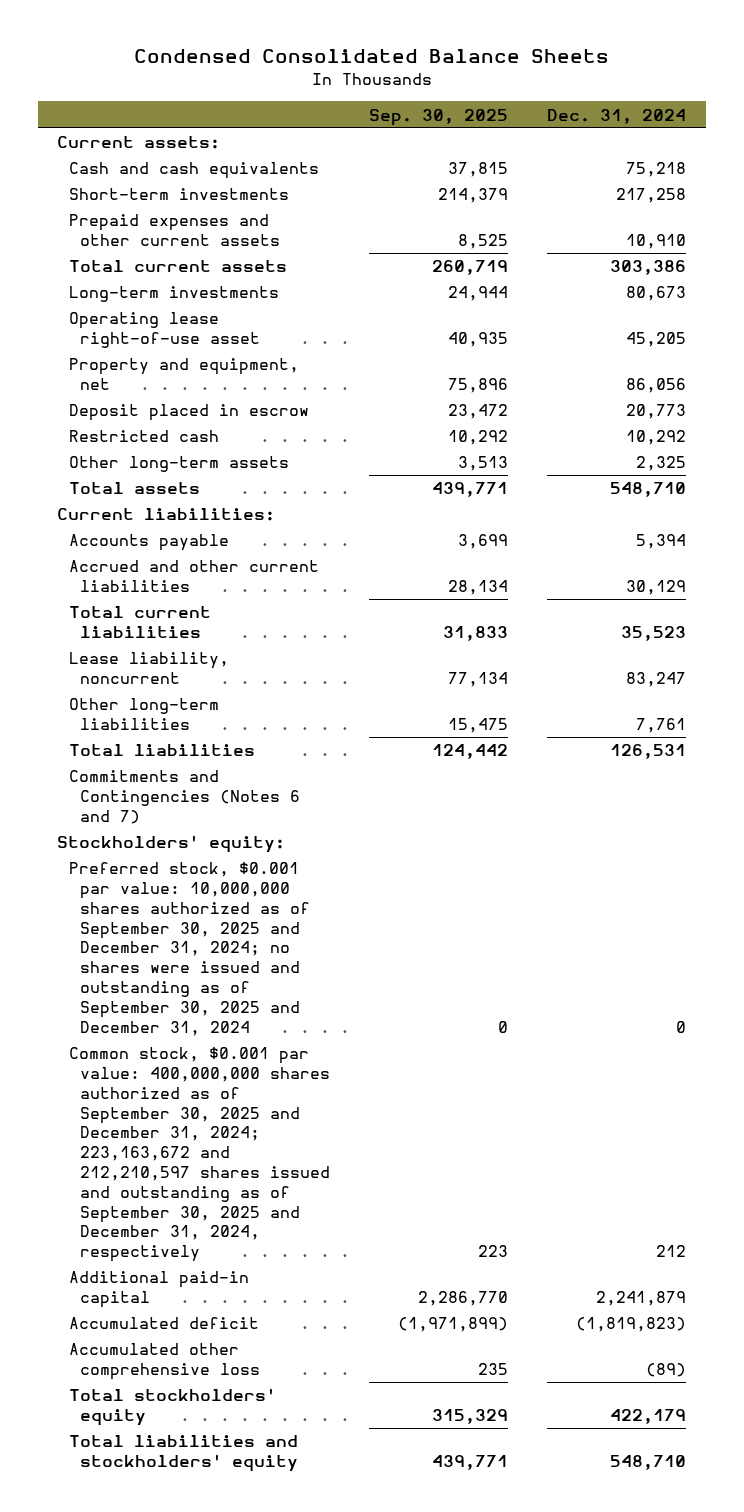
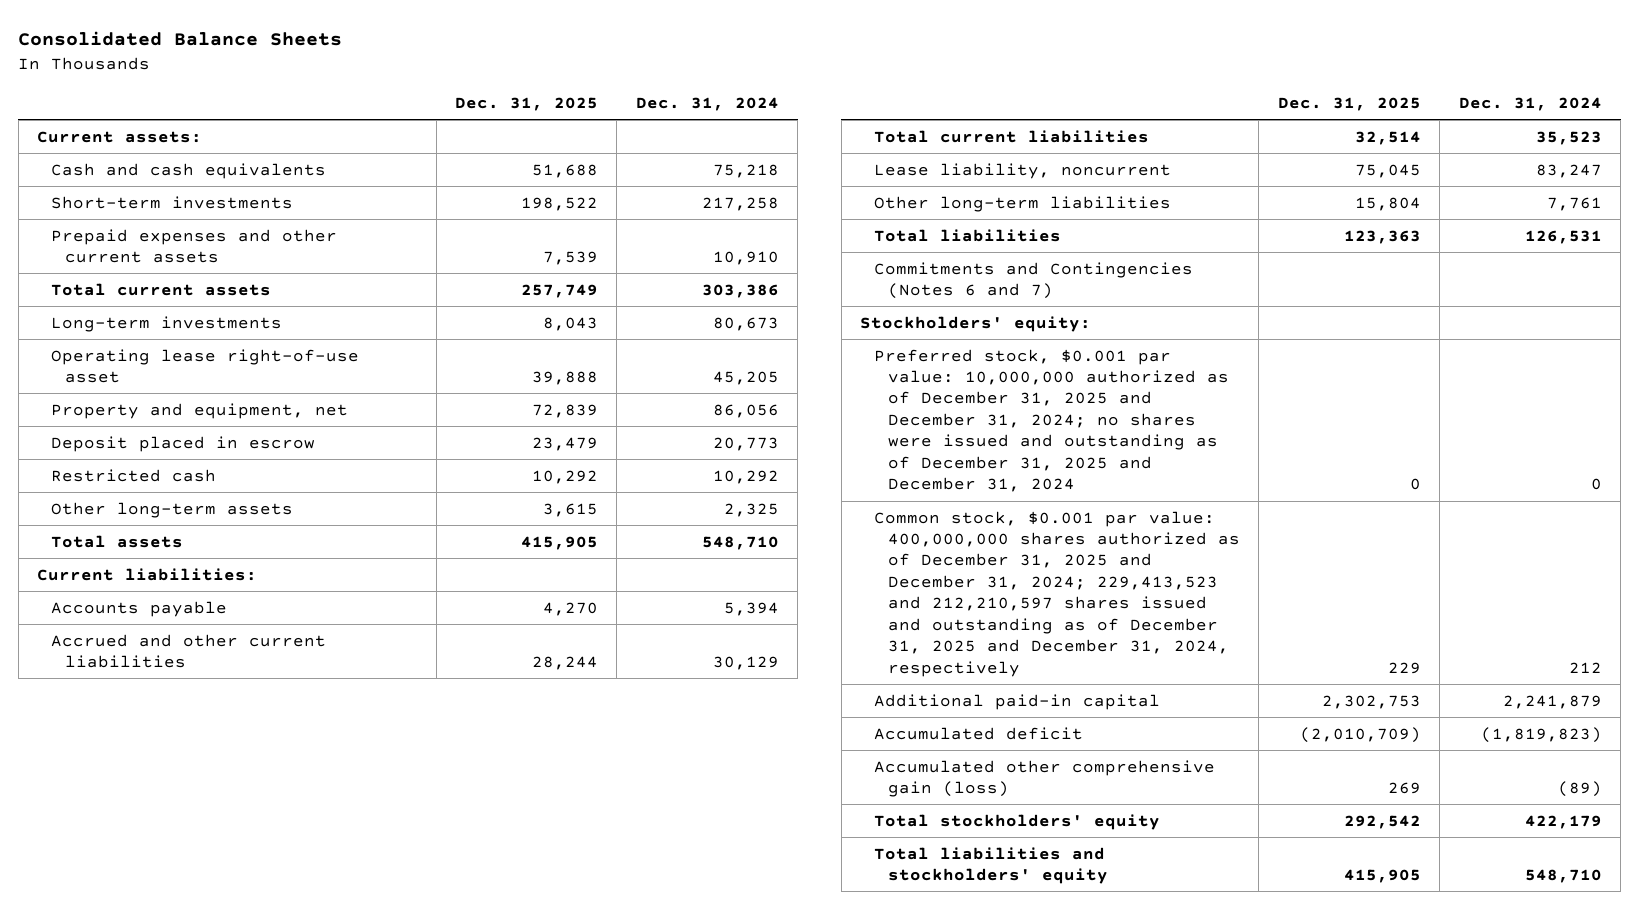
[133,49,609,64] Condensed Consolidated Balance Sheets -> [18,31,343,47] Consolidated Balance Sheets
[369,108,509,126] Sep. 30, 2025 -> none
none -> [455,96,599,111] Dec. 31, 2025
[68,862,311,1036] Preferred stock, $0.001 par value: 10,000,000 shares authorized as of September 30, 2025 and December 31, 2024; no shares were issued and outstanding as of September 30, 2025 and December 31, 2024 -> [874,348,1229,493] Preferred stock, $0.001 par value: 10,000,000 authorized as of December 31, 2025 and December 31, 2024; no shares were issued and outstanding as of December 31, 2025 and December 31, 2024
[68,1047,331,1263] Common stock, $0.001 par value: 400,000,000 shares authorized as of September 30, 2025 and December 31, 2024; 223,163,672 and 212,210,597 shares issued and outstanding as of September 30, 2025 and December 31, 2024, respectively -> [874,510,1240,677] Common stock, $0.001 par value: 400,000,000 shares authorized as of December 31, 2025 and December 31, 2024; 229,413,523 and 212,210,597 shares issued and outstanding as of December 31, 2025 and December 31, 2024, respectively
[68,1343,261,1381] Accumulated other comprehensive loss -> [874,759,1216,798] Accumulated other comprehensive gain (loss)

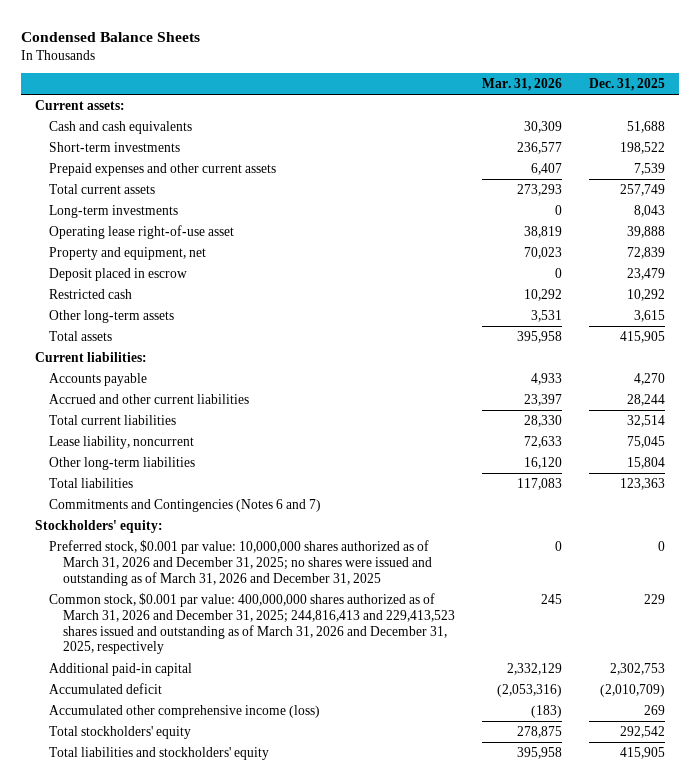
[18,31,343,47] Consolidated Balance Sheets -> [21,31,201,42] Condensed Balance Sheets
[635,96,779,111] Dec. 31, 2024 -> none
none -> [482,77,563,91] Mar. 31, 2026
[874,348,1229,493] Preferred stock, $0.001 par value: 10,000,000 authorized as of December 31, 2025 and December 31, 2024; no shares were issued and outstanding as of December 31, 2025 and December 31, 2024 -> [48,539,433,586] Preferred stock, $0.001 par value: 10,000,000 shares authorized as of March 31, 2026 and December 31, 2025; no shares were issued and outstanding as of March 31, 2026 and December 31, 2025
[874,510,1240,677] Common stock, $0.001 par value: 400,000,000 shares authorized as of December 31, 2025 and December 31, 2024; 229,413,523 and 212,210,597 shares issued and outstanding as of December 31, 2025 and December 31, 2024, respectively -> [48,592,456,655] Common stock, $0.001 par value: 400,000,000 shares authorized as of March 31, 2026 and December 31, 2025; 244,816,413 and 229,413,523 shares issued and outstanding as of March 31, 2026 and December 31, 2025, respectively
[874,759,1216,798] Accumulated other comprehensive gain (loss) -> [48,704,320,718] Accumulated other comprehensive income (loss)

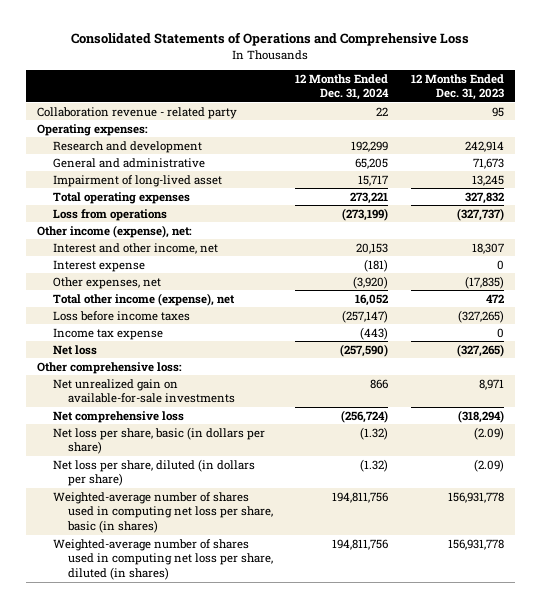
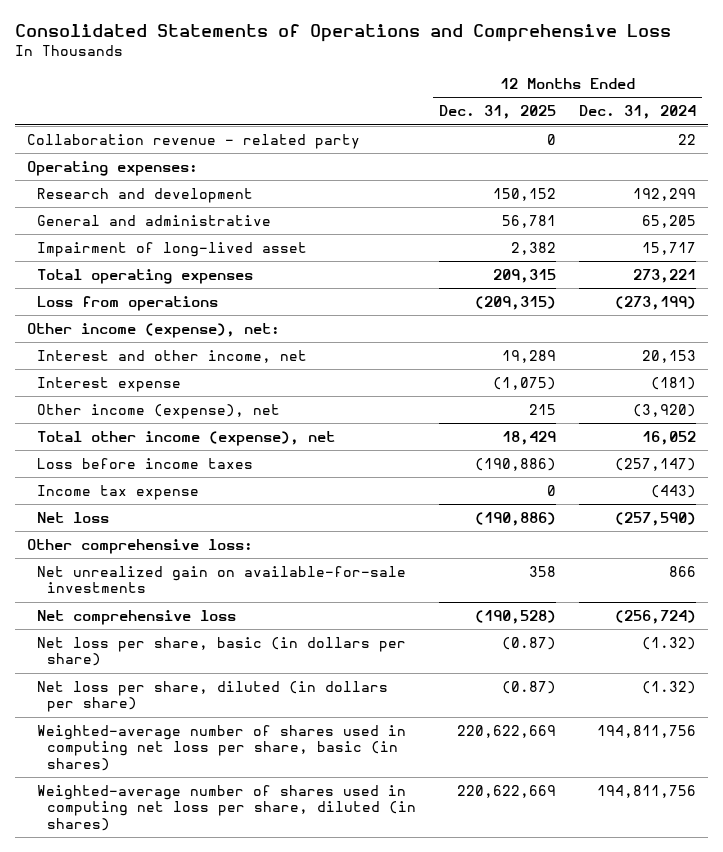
[410,73,504,101] 12 Months Ended Dec. 31, 2023 -> none
none -> [438,105,556,120] Dec. 31, 2025
[52,276,161,289] Other expenses, net -> [36,403,280,419] Other income (expense), net

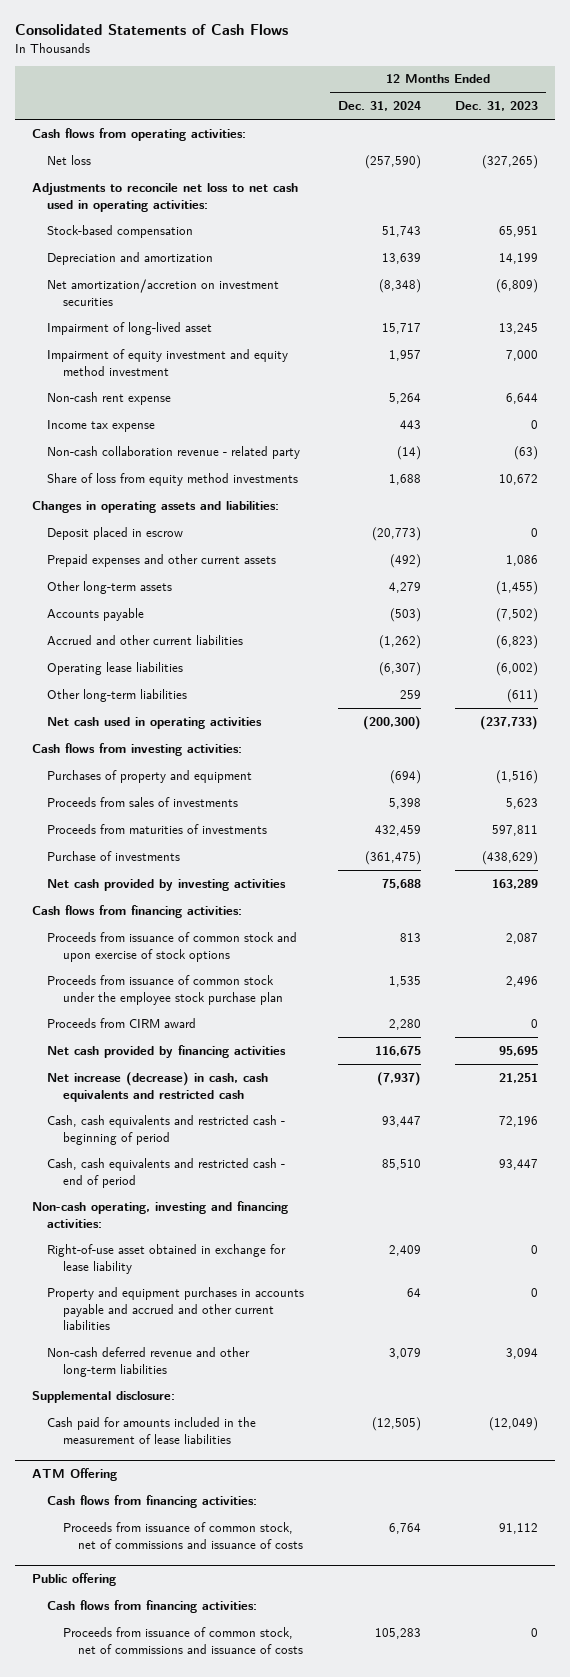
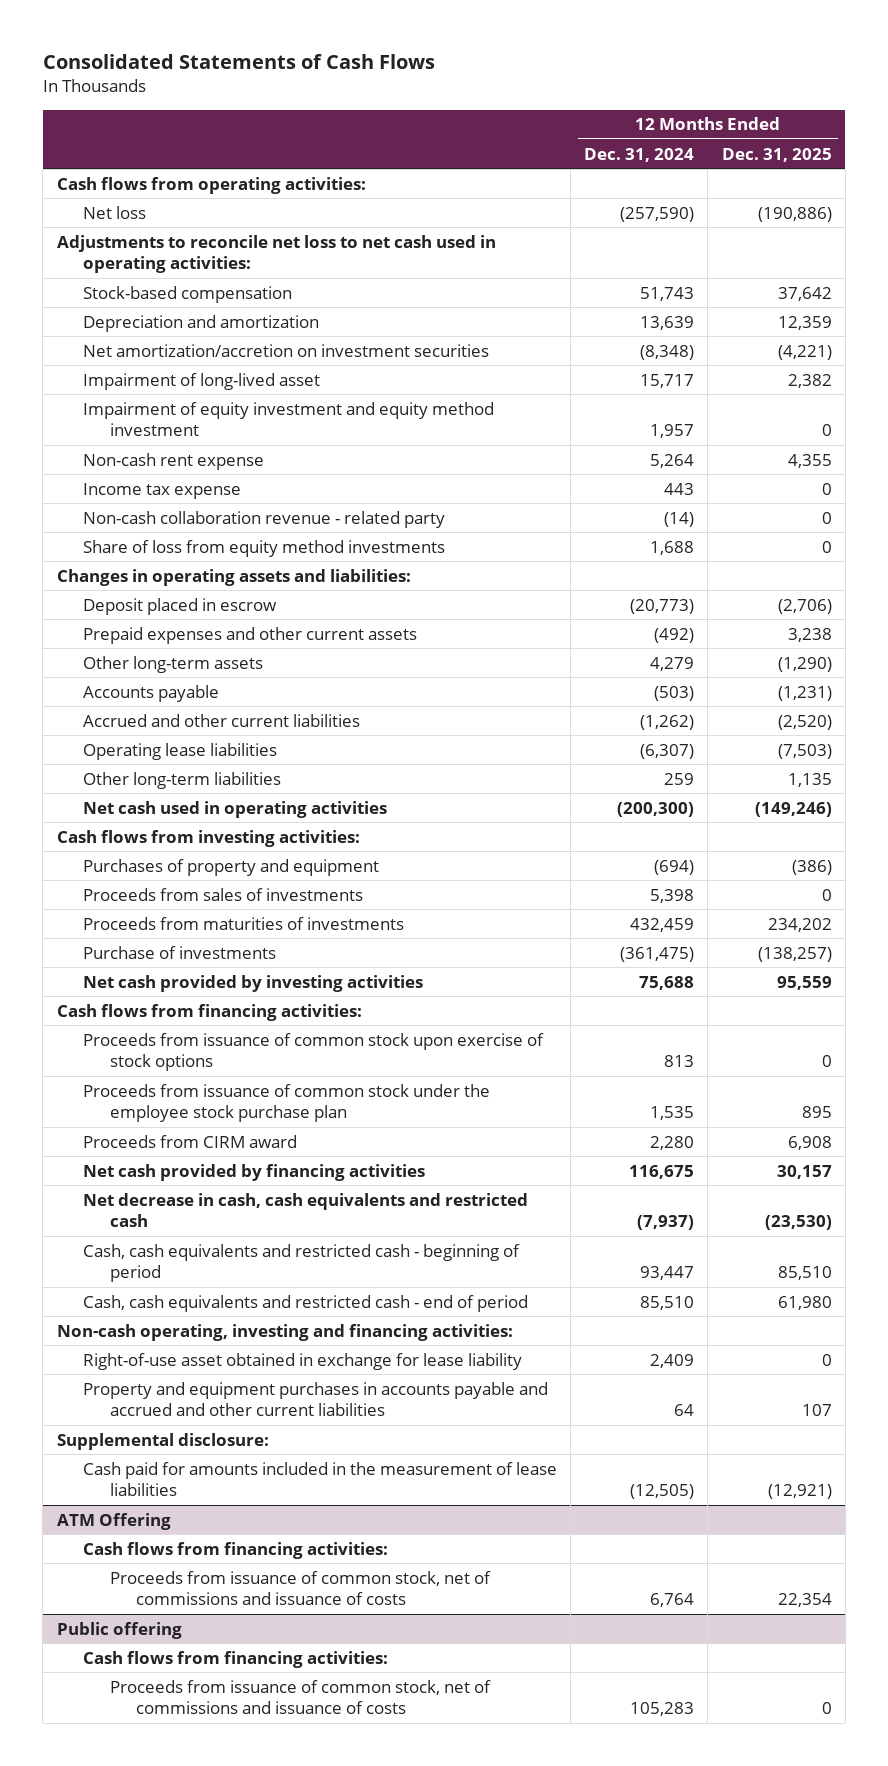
[454,101,538,112] Dec. 31, 2023 -> none
none -> [721,147,832,162] Dec. 31, 2025
[47,931,298,962] Proceeds from issuance of common stock and upon exercise of stock options -> [83,1032,545,1072] Proceeds from issuance of common stock upon exercise of stock options
[47,1071,269,1102] Net increase (decrease) in cash, cash equivalents and restricted cash -> [83,1192,529,1228] Net decrease in cash, cash equivalents and restricted cash
[47,1346,251,1377] Non-cash deferred revenue and other long-term liabilities -> none

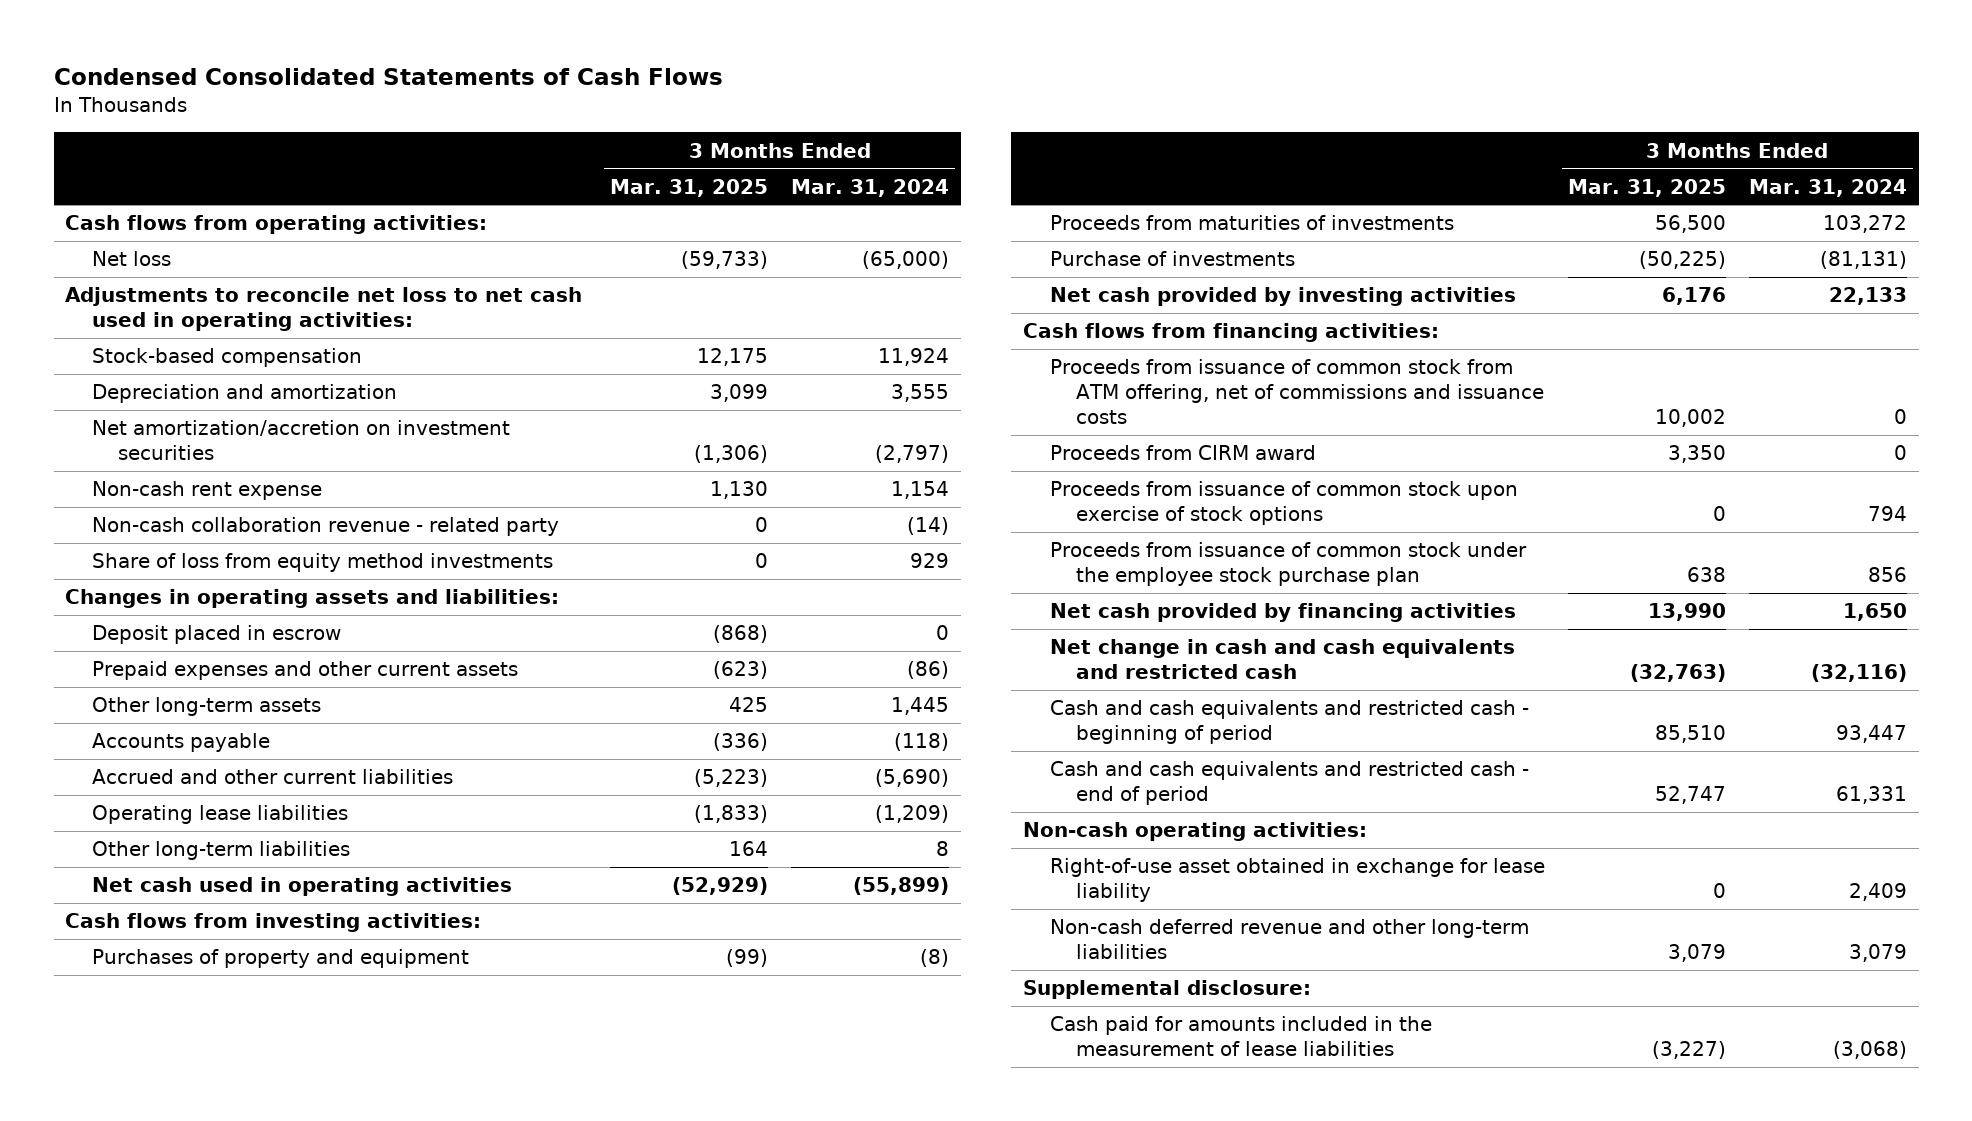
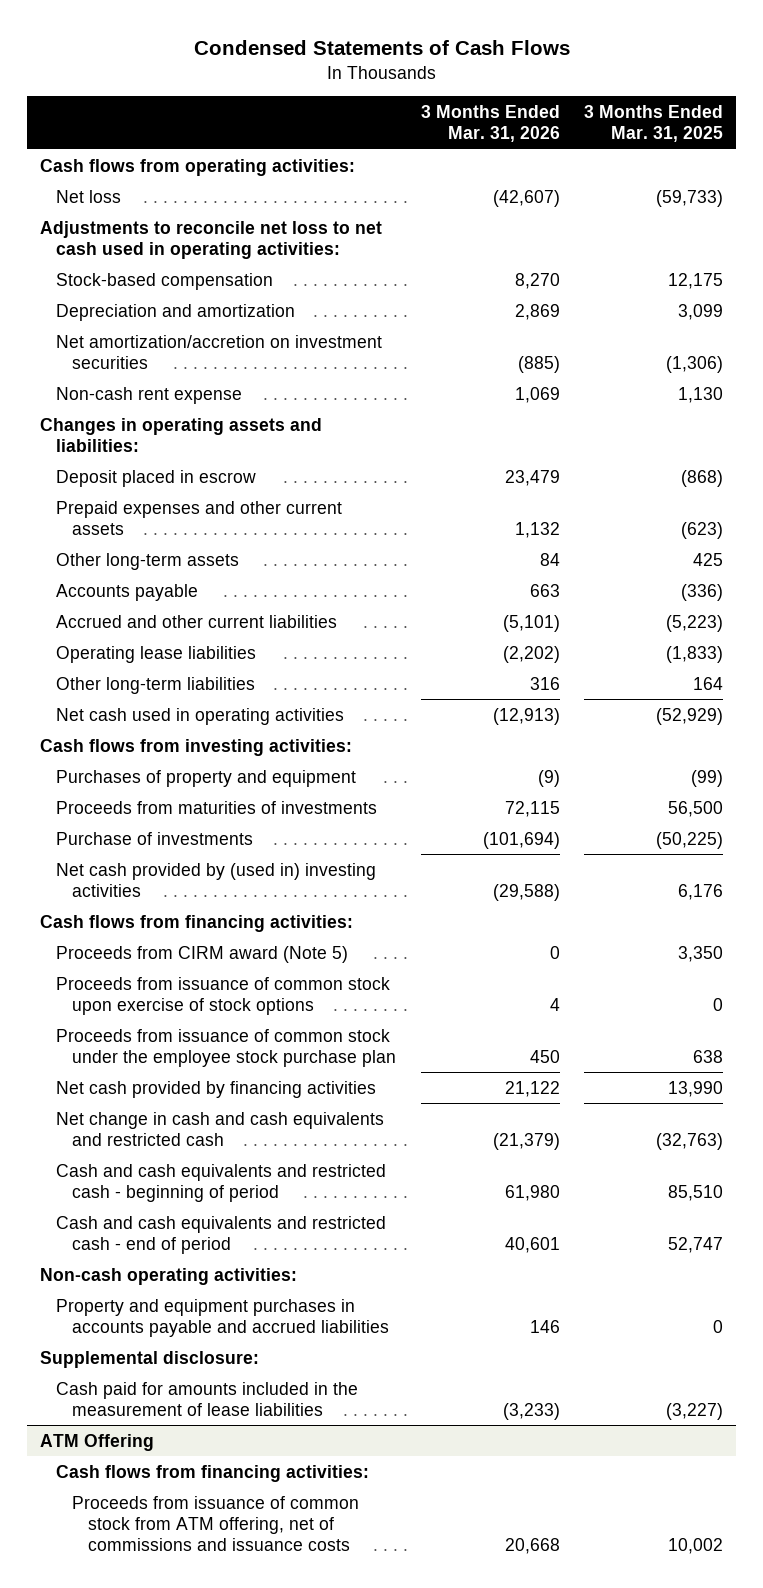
[53,68,723,86] Condensed Consolidated Statements of Cash Flows -> [193,39,570,55] Condensed Statements of Cash Flows
[791,178,950,197] Mar. 31, 2024 -> none
none -> [420,105,560,143] 3 Months Ended Mar. 31, 2026
[91,517,559,537] Non-cash collaboration revenue - related party -> none
[91,553,553,573] Share of loss from equity method investments -> none
[1049,287,1516,307] Net cash provided by investing activities -> [55,862,376,897] Net cash provided by (used in) investing activities
[1049,359,1545,425] Proceeds from issuance of common stock from ATM offering, net of commissions and issuance costs -> none
[1049,445,1316,461] Proceeds from CIRM award -> [55,945,348,963] Proceeds from CIRM award (Note 5)
[1049,858,1545,903] Right-of-use asset obtained in exchange for lease liability -> none
[1049,919,1529,960] Non-cash deferred revenue and other long-term liabilities -> none
none -> [55,1298,389,1337] Property and equipment purchases in accounts payable and accrued liabilities
none -> [39,1433,154,1451] ATM Offering
none -> [55,1464,369,1482] Cash flows from financing activities:
none -> [71,1495,359,1552] Proceeds from issuance of common stock from ATM offering, net of commissions and issuance costs

